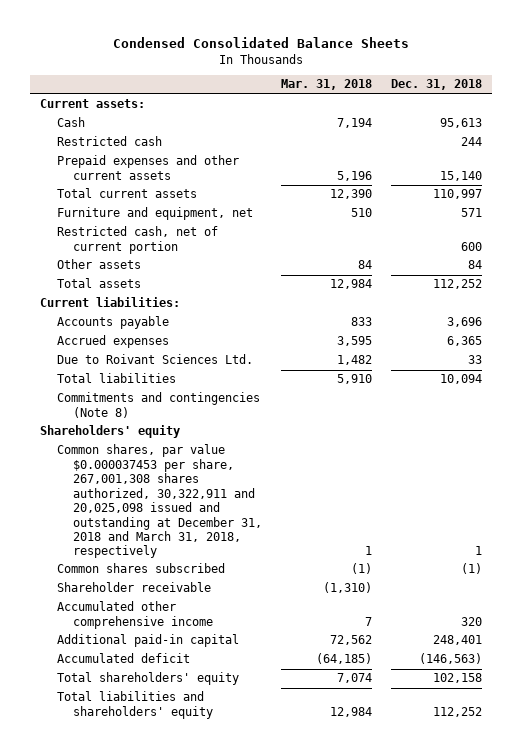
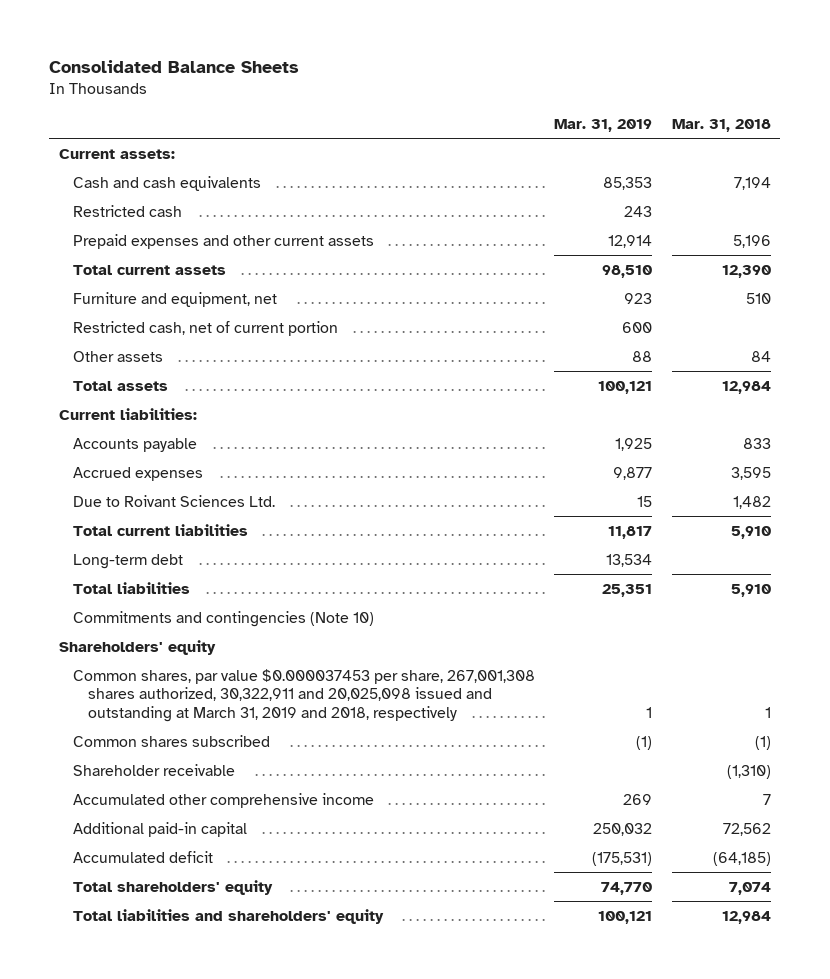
[113,37,410,49] Condensed Consolidated Balance Sheets -> [49,60,300,74] Consolidated Balance Sheets
[391,79,483,91] Dec. 31, 2018 -> none
none -> [554,118,653,132] Mar. 31, 2019
[56,117,85,128] Cash -> [73,175,262,191] Cash and cash equivalents
none -> [73,523,249,536] Total current liabilities
none -> [73,553,184,569] Long-term debt
[56,392,260,418] Commitments and contingencies (Note 8) -> [73,610,375,627] Commitments and contingencies (Note 10)
[56,444,263,559] Common shares, par value $0.000037453 per share, 267,001,308 shares authorized, 30,322,911 and 20,025,098 issued and outstanding at December 31, 2018 and March 31, 2018, respectively -> [73,668,536,722] Common shares, par value $0.000037453 per share, 267,001,308 shares authorized, 30,322,911 and 20,025,098 issued and outstanding at March 31, 2019 and 2018, respectively

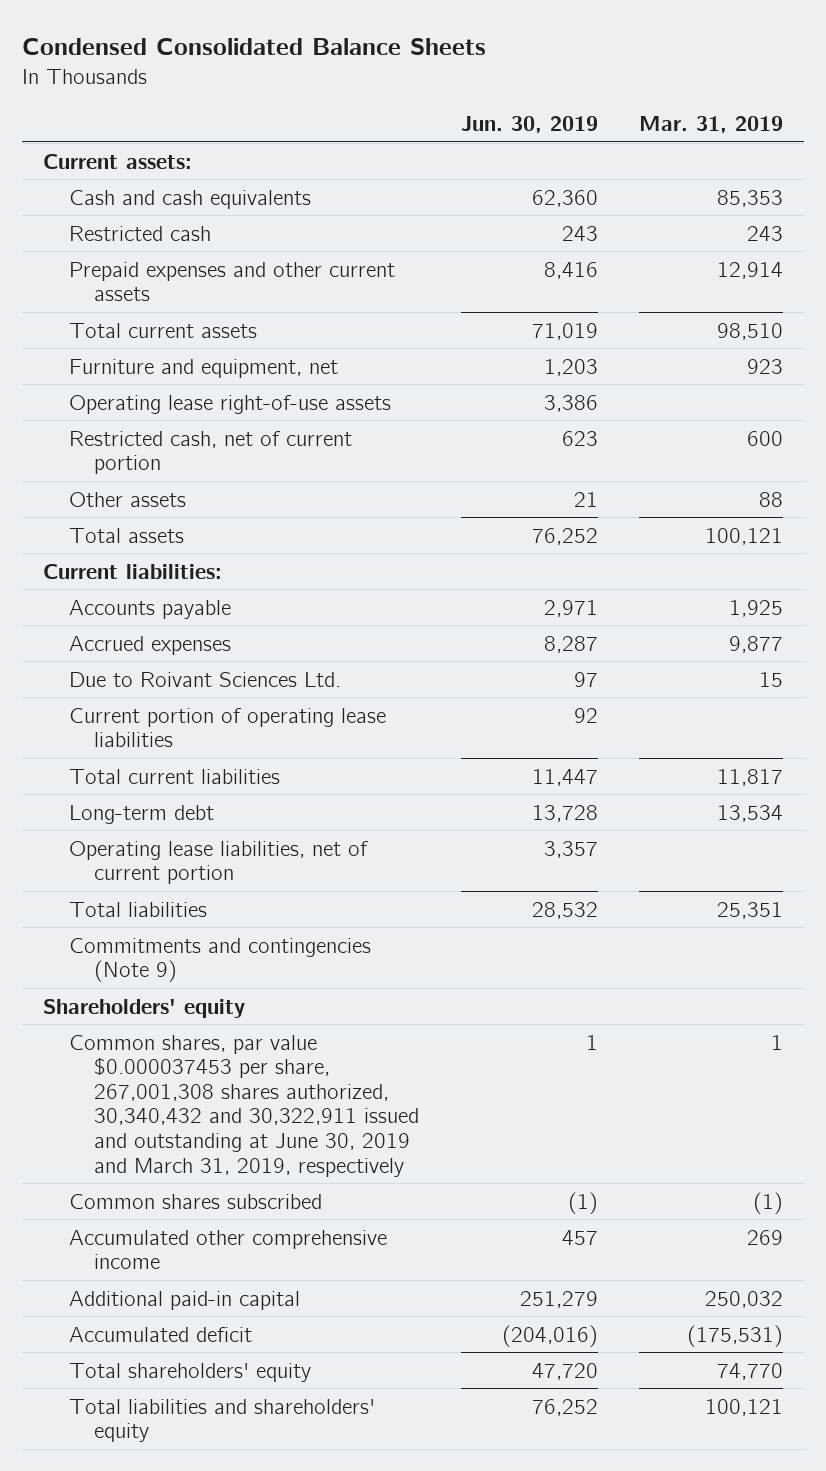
[49,60,300,74] Consolidated Balance Sheets -> [22,38,487,56] Condensed Consolidated Balance Sheets
[671,118,771,132] Mar. 31, 2018 -> none
none -> [460,115,598,133] Jun. 30, 2019
none -> [68,394,391,414] Operating lease right-of-use assets
none -> [68,707,386,748] Current portion of operating lease liabilities
none -> [68,840,368,885] Operating lease liabilities, net of current portion
[73,610,375,627] Commitments and contingencies (Note 10) -> [68,937,371,983] Commitments and contingencies (Note 9)
[73,668,536,722] Common shares, par value $0.000037453 per share, 267,001,308 shares authorized, 30,322,911 and 20,025,098 issued and outstanding at March 31, 2019 and 2018, respectively -> [68,1034,420,1177] Common shares, par value $0.000037453 per share, 267,001,308 shares authorized, 30,340,432 and 30,322,911 issued and outstanding at June 30, 2019 and March 31, 2019, respectively
[73,763,236,776] Shareholder receivable -> none

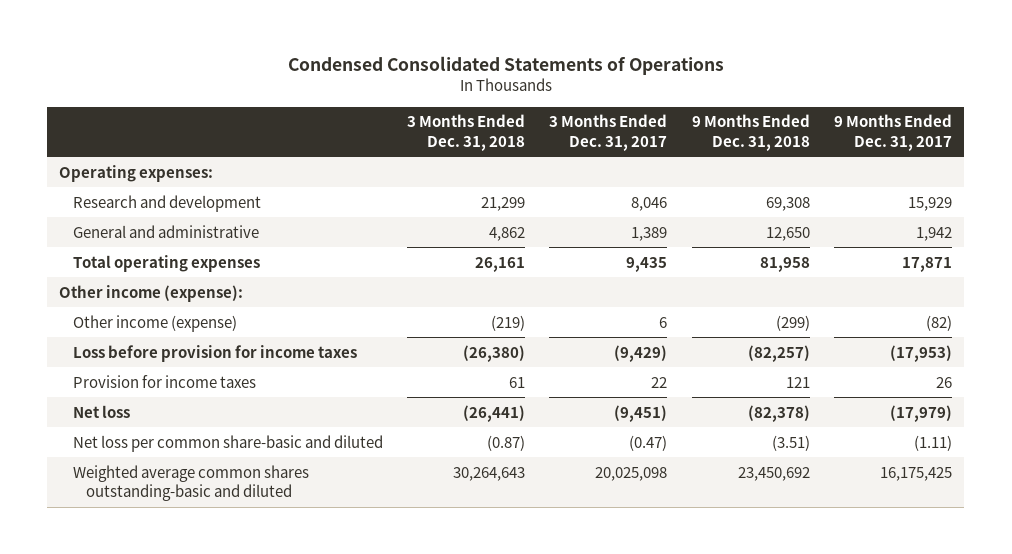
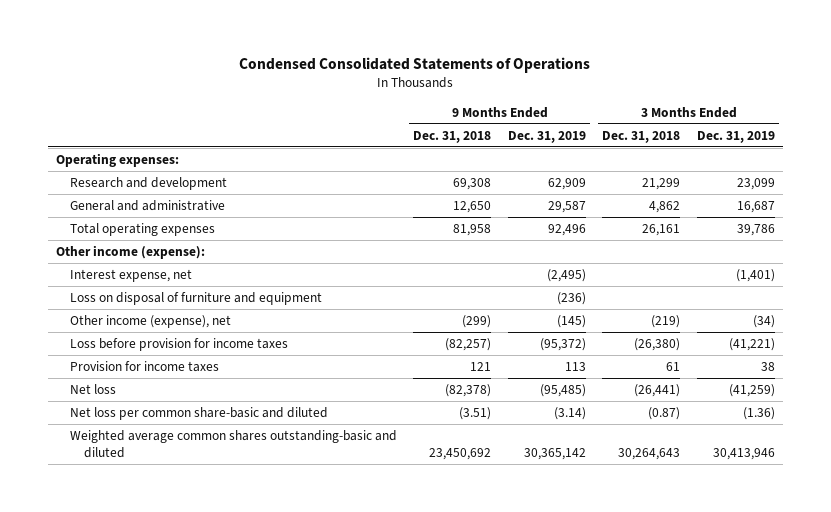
[549,114,668,152] 3 Months Ended Dec. 31, 2017 -> none
[834,114,953,152] 9 Months Ended Dec. 31, 2017 -> none
none -> [507,130,586,143] Dec. 31, 2019
none -> [696,130,775,143] Dec. 31, 2019
none -> [70,268,193,282] Interest expense, net
none -> [70,291,323,305] Loss on disposal of furniture and equipment
[72,314,237,332] Other income (expense) -> [70,314,232,328] Other income (expense), net

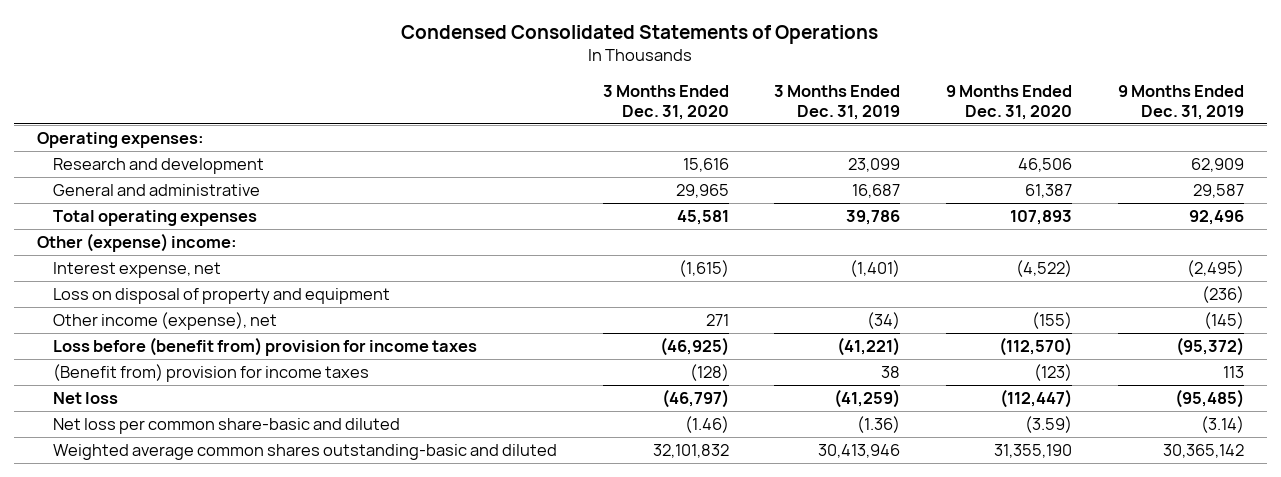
[413,130,492,143] Dec. 31, 2018 -> none
[602,130,681,143] Dec. 31, 2018 -> none
none -> [602,84,729,120] 3 Months Ended Dec. 31, 2020
none -> [946,84,1073,120] 9 Months Ended Dec. 31, 2020
[55,244,205,259] Other income (expense): -> [36,233,237,253] Other (expense) income:
[70,291,323,305] Loss on disposal of furniture and equipment -> [52,288,390,305] Loss on disposal of property and equipment
[70,337,289,351] Loss before provision for income taxes -> [52,337,477,357] Loss before (benefit from) provision for income taxes
[70,360,220,372] Provision for income taxes -> [52,364,369,383] (Benefit from) provision for income taxes

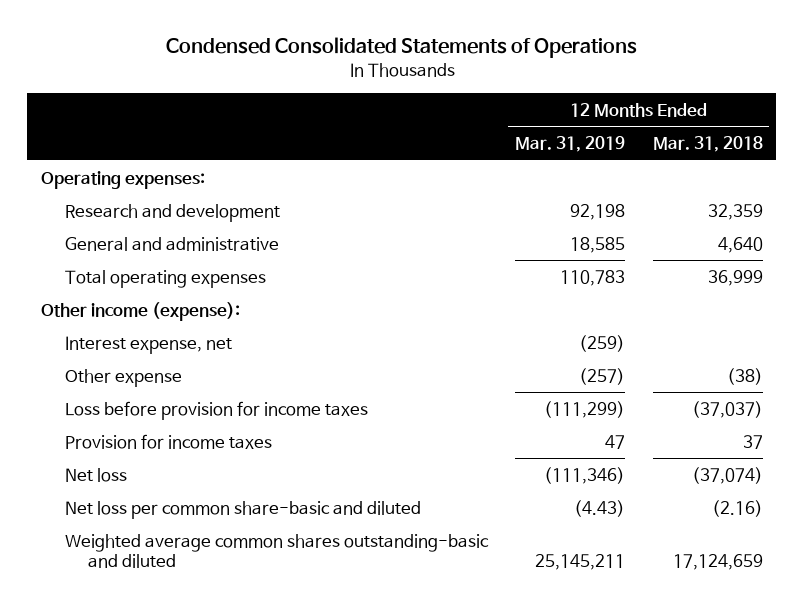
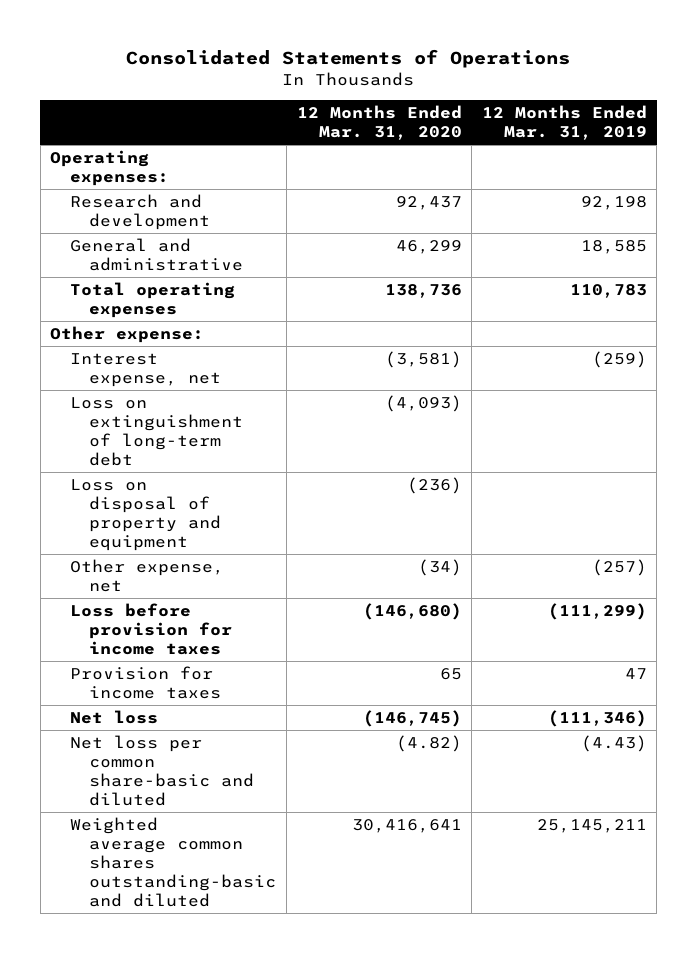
[165,37,637,59] Condensed Consolidated Statements of Operations -> [126,48,571,68] Consolidated Statements of Operations
[652,136,763,153] Mar. 31, 2018 -> none
none -> [296,104,462,140] 12 Months Ended Mar. 31, 2020
[40,301,240,321] Other income (expense): -> [50,326,205,344] Other expense:
none -> [69,397,244,466] Loss on extinguishment of long-term debt
none -> [69,479,222,551] Loss on disposal of property and equipment
[64,368,182,387] Other expense -> [69,559,224,592] Other expense, net

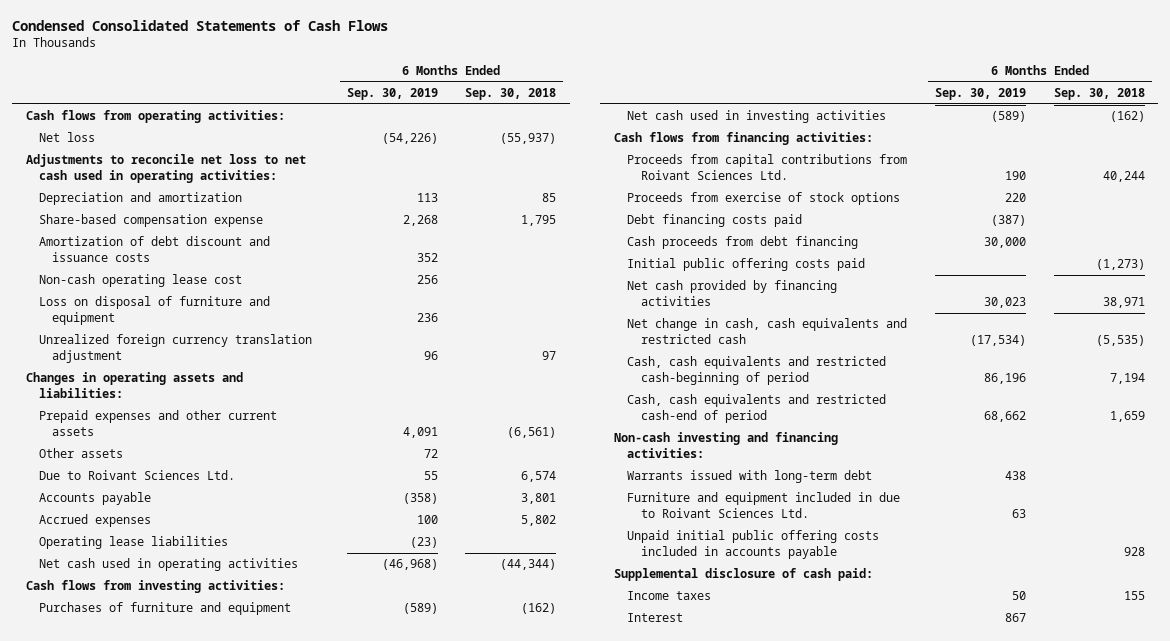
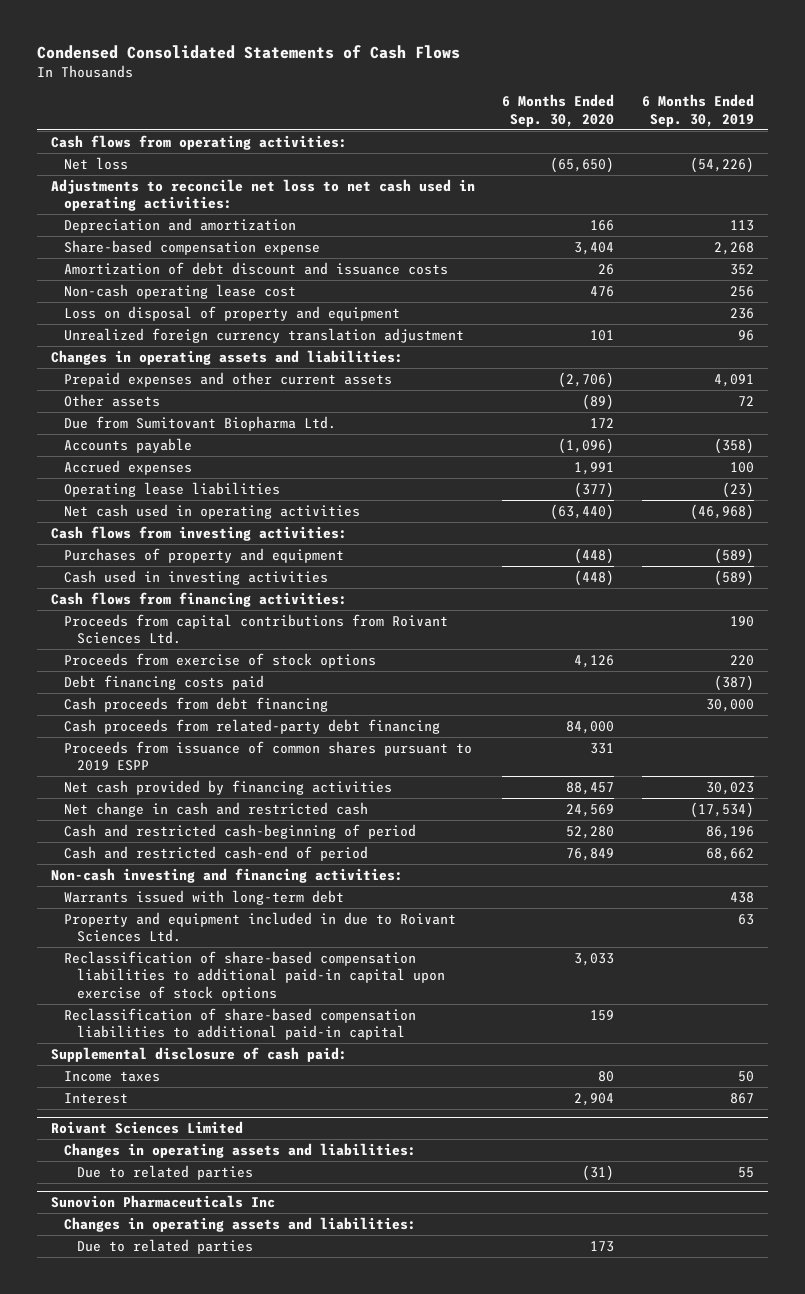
[465,87,557,100] Sep. 30, 2018 -> none
none -> [502,94,615,127] 6 Months Ended Sep. 30, 2020
[38,296,270,326] Loss on disposal of furniture and equipment -> [63,305,400,321] Loss on disposal of property and equipment
[38,470,235,481] Due to Roivant Sciences Ltd. -> none
none -> [63,415,336,431] Due from Sumitovant Biopharma Ltd.
[38,602,291,616] Purchases of furniture and equipment -> [63,547,344,563] Purchases of property and equipment
[627,110,887,124] Net cash used in investing activities -> [63,569,328,585] Cash used in investing activities
[627,258,866,272] Initial public offering costs paid -> none
none -> [63,718,440,734] Cash proceeds from related-party debt financing
none -> [63,740,472,772] Proceeds from issuance of common shares pursuant to 2019 ESPP
[627,318,908,345] Net change in cash, cash equivalents and restricted cash -> [63,801,368,817] Net change in cash and restricted cash
[627,356,887,386] Cash, cash equivalents and restricted cash-beginning of period -> [63,823,416,839] Cash and restricted cash-beginning of period
[627,394,887,424] Cash, cash equivalents and restricted cash-end of period -> [63,845,368,861] Cash and restricted cash-end of period
[627,530,880,560] Unpaid initial public offering costs included in accounts payable -> none
[627,492,901,519] Furniture and equipment included in due to Roivant Sciences Ltd. -> [63,911,456,943] Property and equipment included in due to Roivant Sciences Ltd.
none -> [63,950,445,1001] Reclassification of share-based compensation liabilities to additional paid-in capital upon exercise of stock options
none -> [63,1007,416,1041] Reclassification of share-based compensation liabilities to additional paid-in capital
none -> [50,1121,243,1135] Roivant Sciences Limited
none -> [63,1142,416,1158] Changes in operating assets and liabilities:
none -> [76,1164,253,1180] Due to related parties
none -> [50,1195,275,1209] Sunovion Pharmaceuticals Inc
none -> [63,1216,416,1232] Changes in operating assets and liabilities:
none -> [76,1238,253,1254] Due to related parties

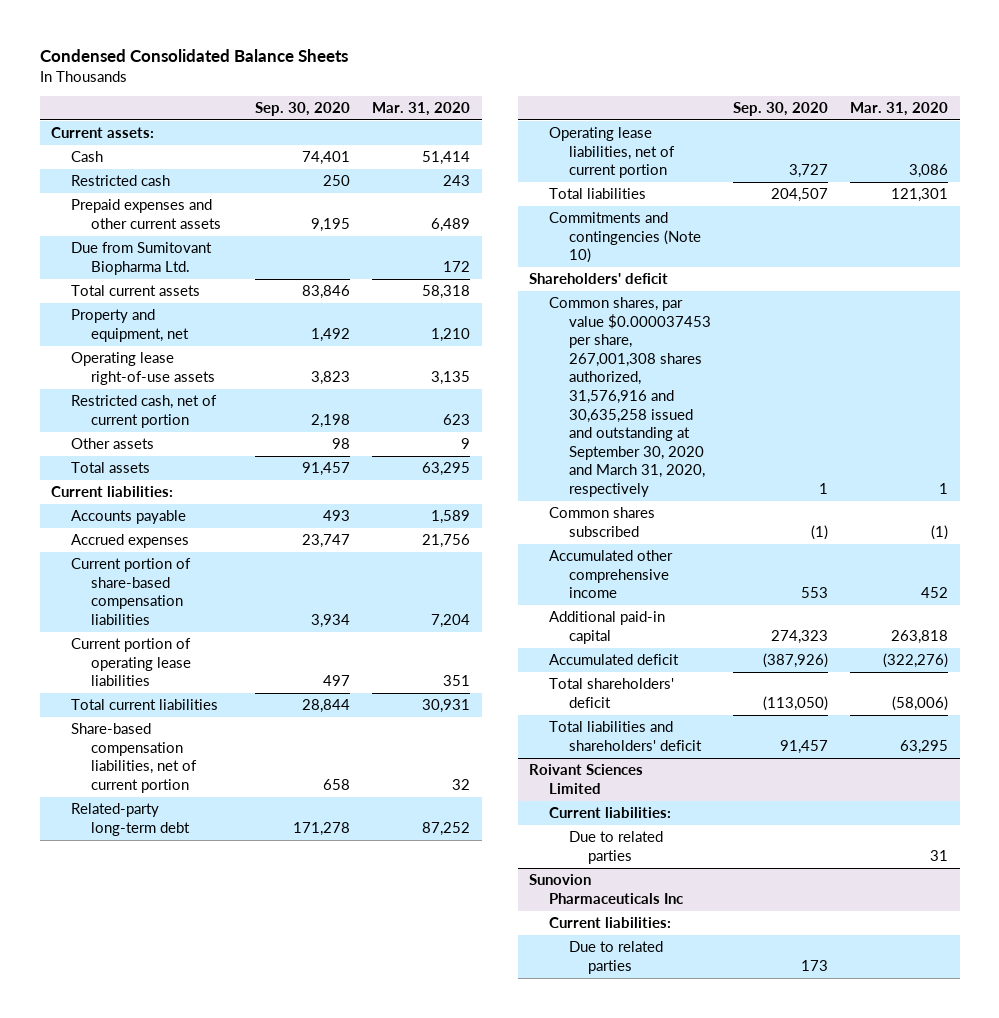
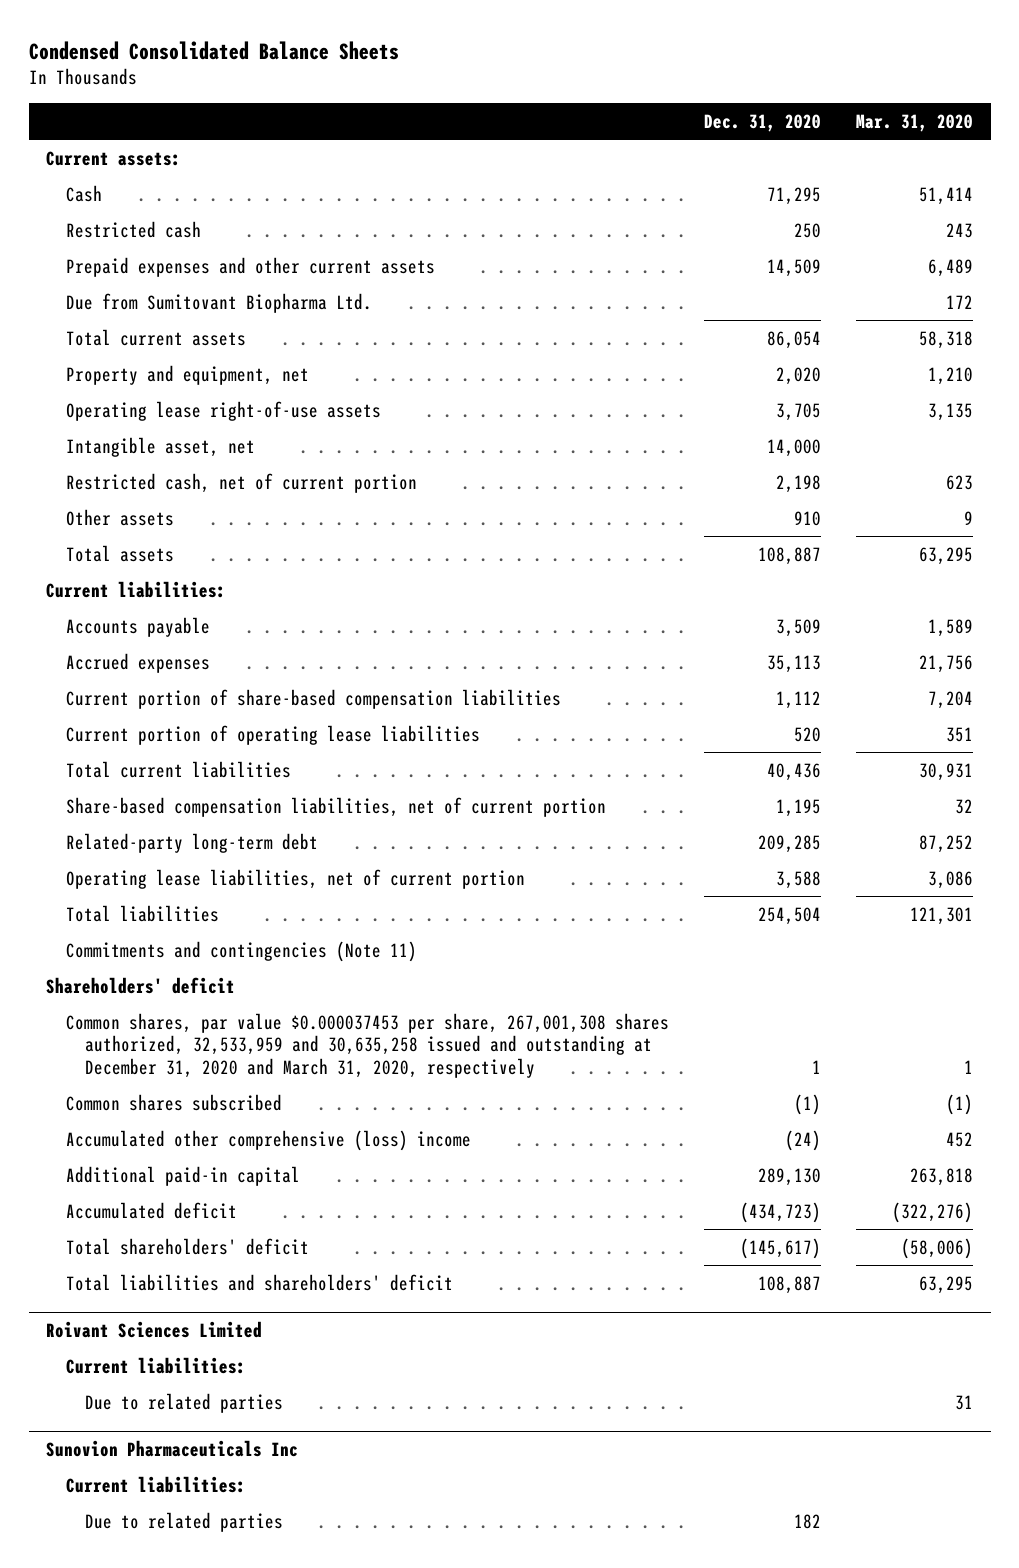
[255,102,351,117] Sep. 30, 2020 -> none
none -> [703,113,821,132] Dec. 31, 2020
none -> [65,436,255,457] Intangible asset, net
[548,212,701,264] Commitments and contingencies (Note 10) -> [65,940,417,962] Commitments and contingencies (Note 11)
[548,297,711,497] Common shares, par value $0.000037453 per share, 267,001,308 shares authorized, 31,576,916 and 30,635,258 issued and outstanding at September 30, 2020 and March 31, 2020, respectively -> [65,1012,669,1078] Common shares, par value $0.000037453 per share, 267,001,308 shares authorized, 32,533,959 and 30,635,258 issued and outstanding at December 31, 2020 and March 31, 2020, respectively
[548,550,673,599] Accumulated other comprehensive income -> [65,1129,471,1151] Accumulated other comprehensive (loss) income

